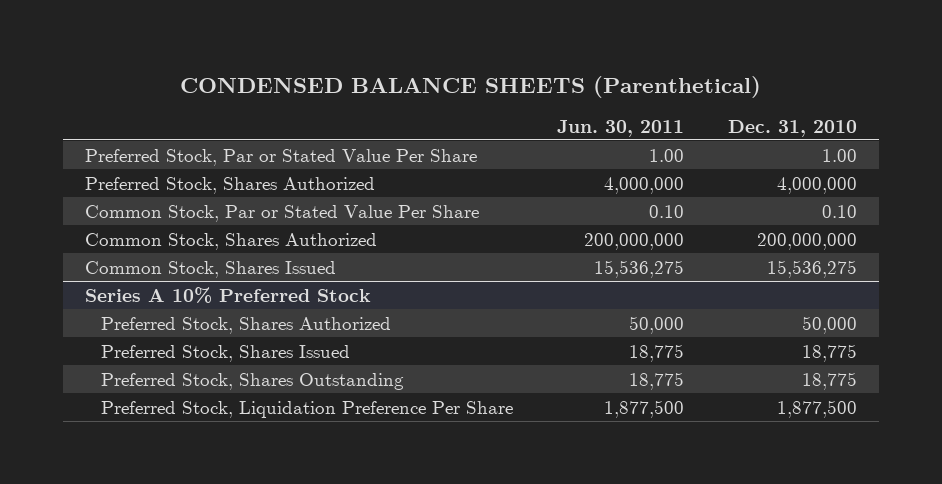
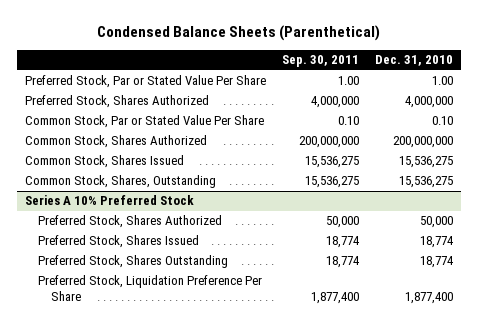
[180,75,762,98] CONDENSED BALANCE SHEETS (Parenthetical) -> [96,24,380,41] Condensed Balance Sheets (Parenthetical)
[557,119,685,137] Jun. 30, 2011 -> none
none -> [281,55,359,68] Sep. 30, 2011
none -> [24,175,216,189] Common Stock, Shares, Outstanding
[802,343,858,362] 18,775 -> [419,236,454,249] 18,774
[802,371,858,390] 18,775 -> [419,256,454,269] 18,774
[777,399,858,418] 1,877,500 -> [404,292,453,305] 1,877,400

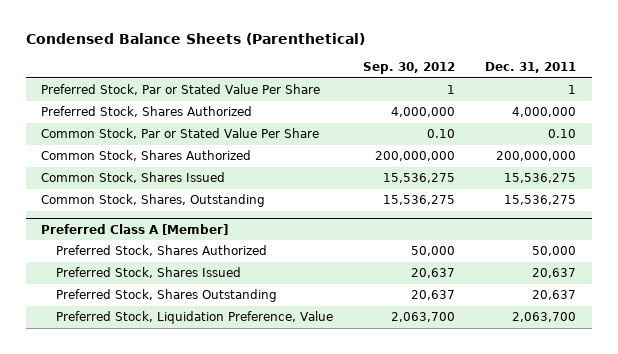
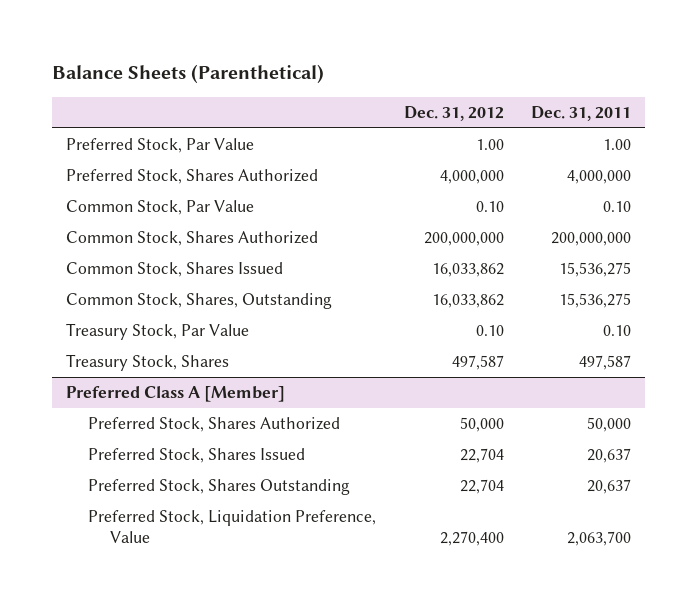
[26,33,366,46] Condensed Balance Sheets (Parenthetical) -> [52,64,325,85] Balance Sheets (Parenthetical)
[363,61,456,74] Sep. 30, 2012 -> none
none -> [403,105,504,121] Dec. 31, 2012
[41,84,321,96] Preferred Stock, Par or Stated Value Per Share -> [65,138,254,154] Preferred Stock, Par Value
[568,85,577,95] 1 -> [603,139,632,151] 1.00
[41,128,320,140] Common Stock, Par or Stated Value Per Share -> [65,200,254,216] Common Stock, Par Value
none -> [65,323,249,341] Treasury Stock, Par Value
none -> [65,354,229,372] Treasury Stock, Shares

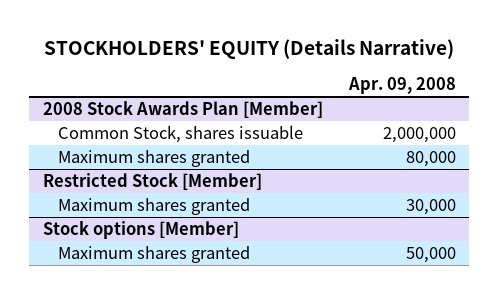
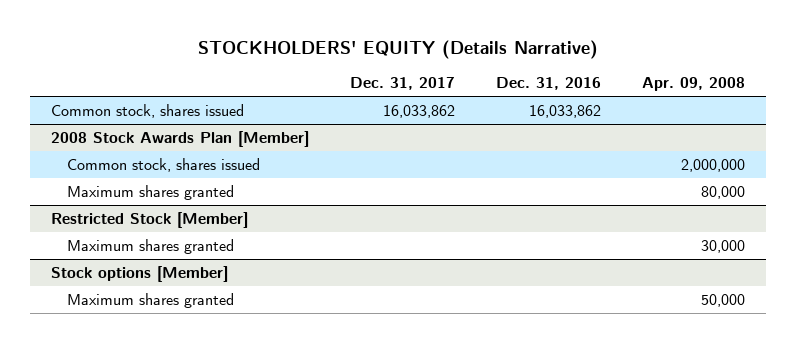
none -> [349,77,455,91] Dec. 31, 2017
none -> [496,77,602,91] Dec. 31, 2016
none -> [50,103,244,118] Common stock, shares issued
[58,125,304,144] Common Stock, shares issuable -> [66,157,260,172] Common stock, shares issued

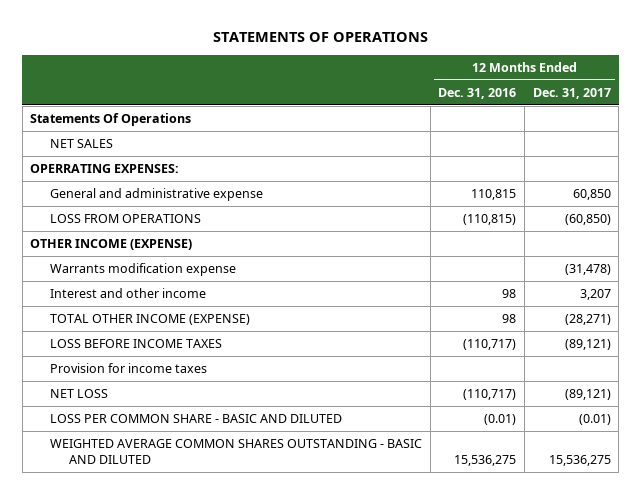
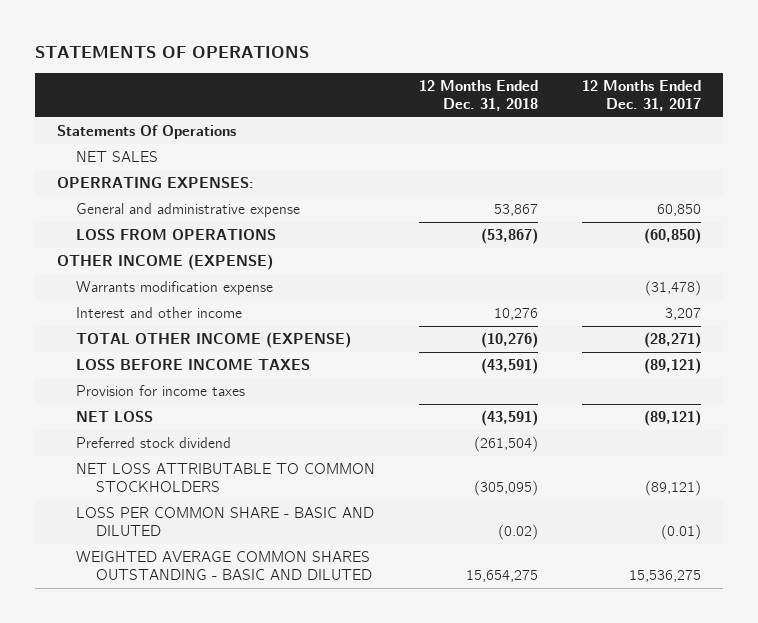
[438,87,517,99] Dec. 31, 2016 -> none
none -> [419,79,539,112] 12 Months Ended Dec. 31, 2018
none -> [76,437,232,449] Preferred stock dividend
none -> [76,463,376,493] NET LOSS ATTRIBUTABLE TO COMMON STOCKHOLDERS

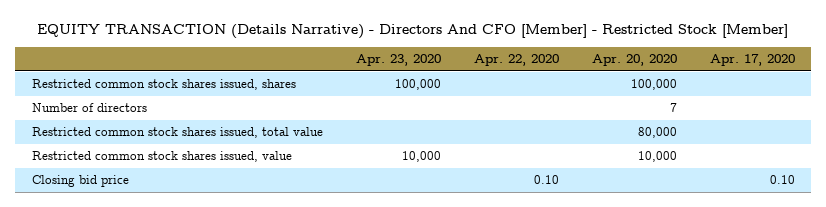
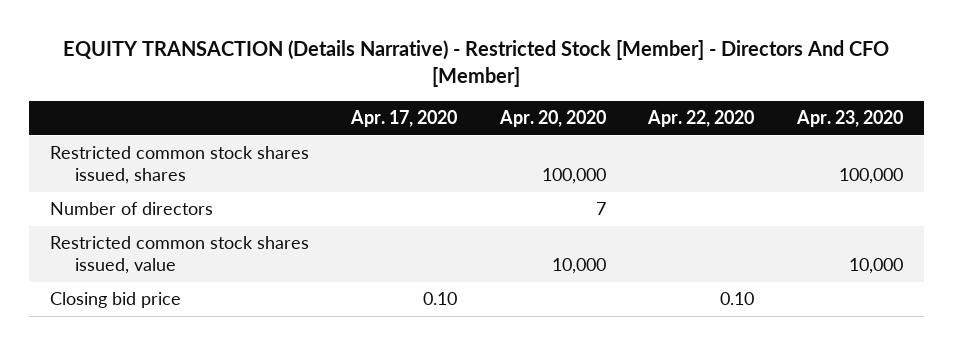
[37,24,789,40] EQUITY TRANSACTION (Details Narrative) - Directors And CFO [Member] - Restricted Stock [Member] -> [63,39,890,88] EQUITY TRANSACTION (Details Narrative) - Restricted Stock [Member] - Directors And CFO [Member]
[31,127,323,139] Restricted common stock shares issued, total value -> none

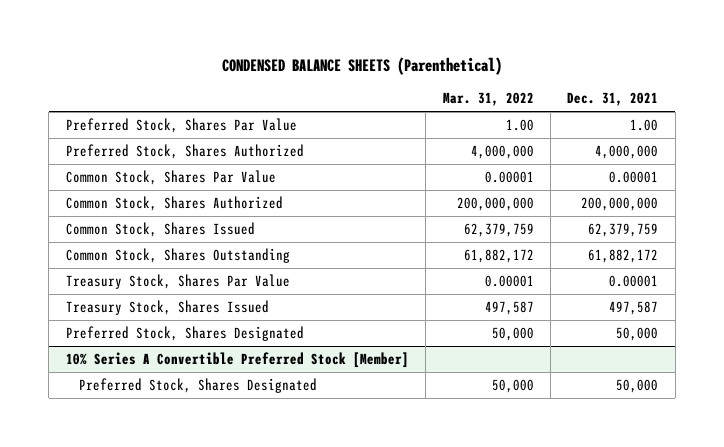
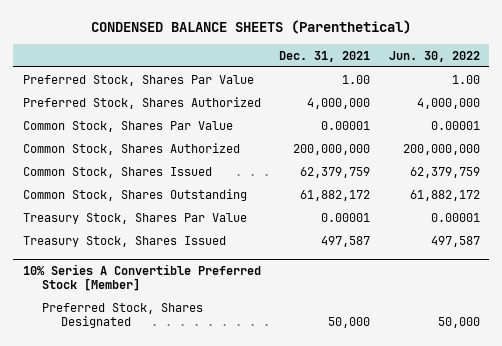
[442,92,534,107] Mar. 31, 2022 -> none
none -> [388,50,480,62] Jun. 30, 2022
[65,325,304,341] Preferred Stock, Shares Designated -> none

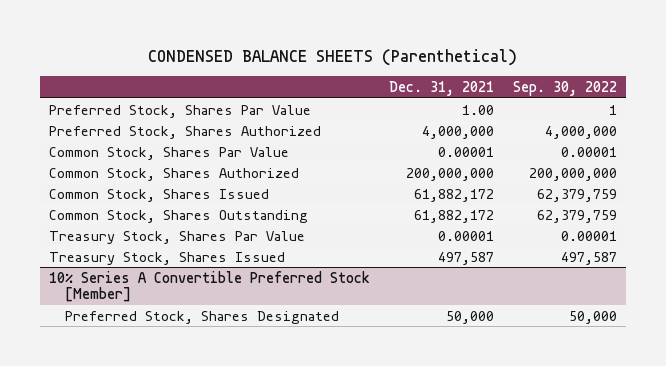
[388,50,480,62] Jun. 30, 2022 -> none
none -> [512,80,617,96] Sep. 30, 2022
[300,166,371,178] 62,379,759 -> [413,188,494,202] 61,882,172

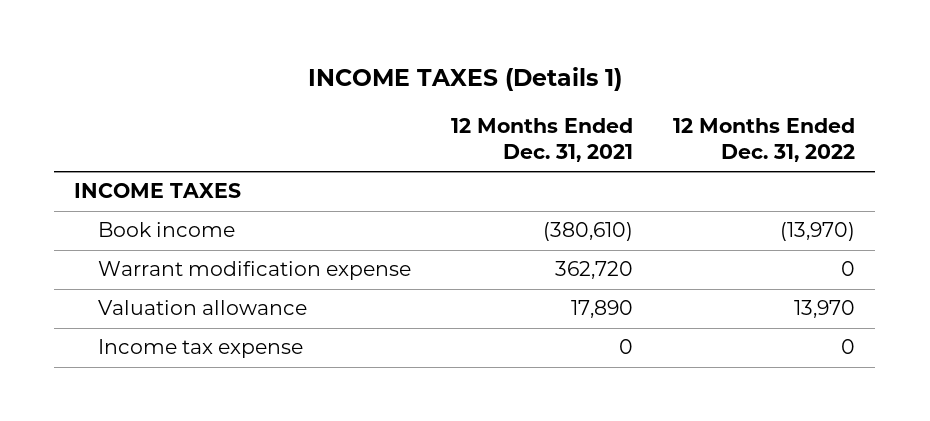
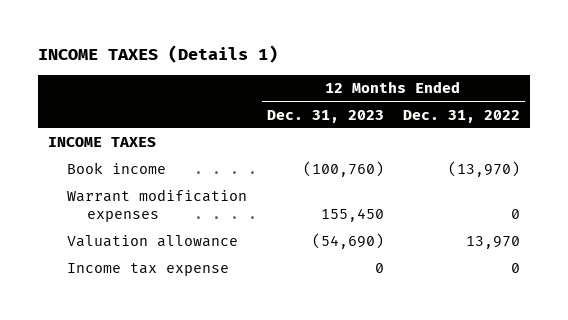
[451,117,634,162] 12 Months Ended Dec. 31, 2021 -> none
none -> [266,109,384,123] Dec. 31, 2023
[98,261,412,281] Warrant modification expense -> [67,189,248,223] Warrant modification expenses

